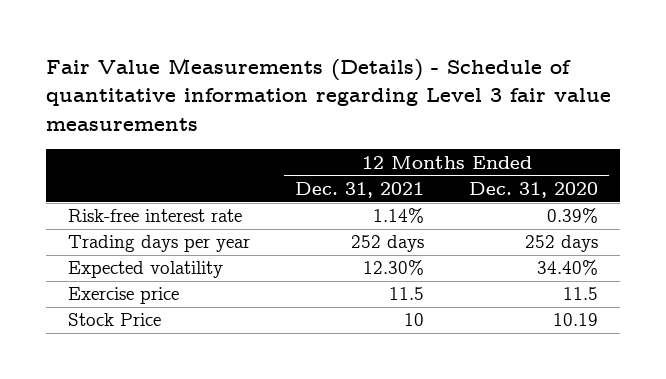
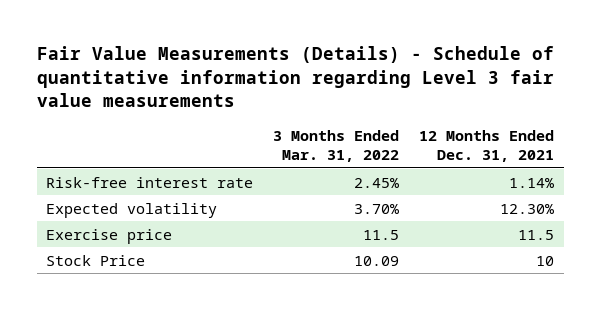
[468,181,598,198] Dec. 31, 2020 -> none
none -> [273,129,400,163] 3 Months Ended Mar. 31, 2022
[68,235,251,253] Trading days per year -> none

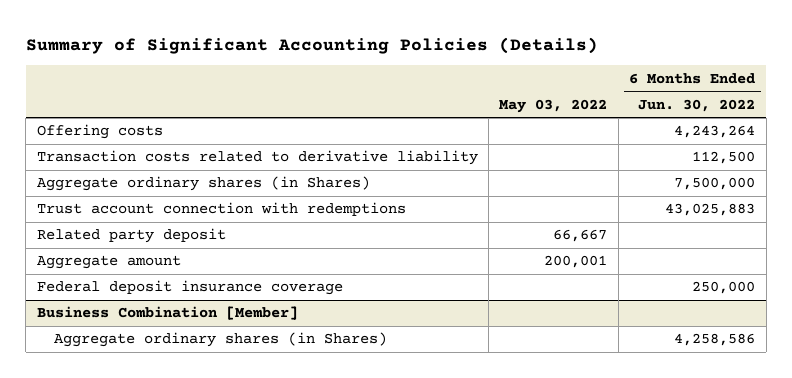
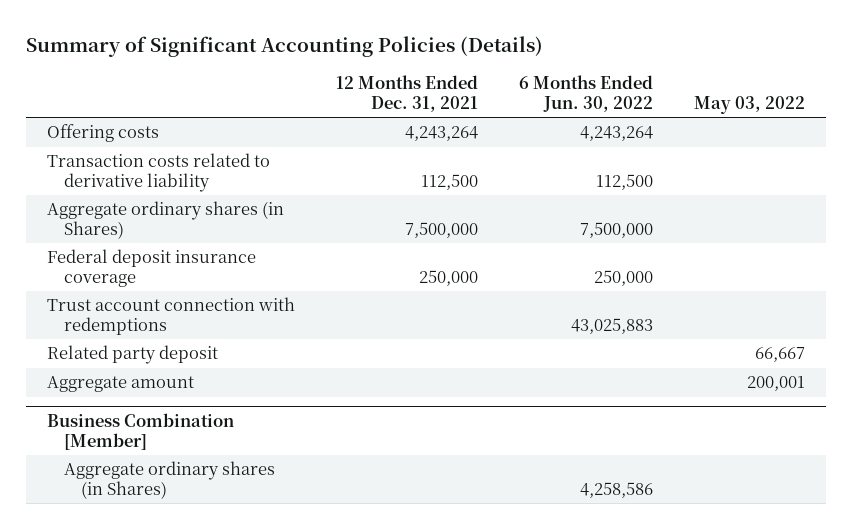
none -> [335,74,478,112] 12 Months Ended Dec. 31, 2021
[36,280,343,296] Federal deposit insurance coverage -> [46,249,256,288] Federal deposit insurance coverage

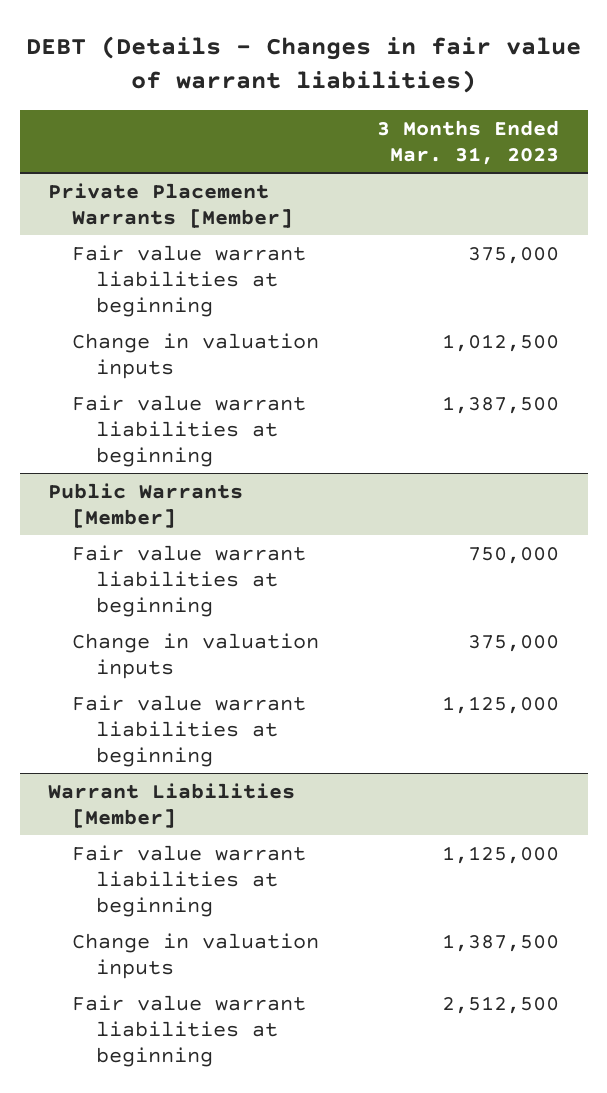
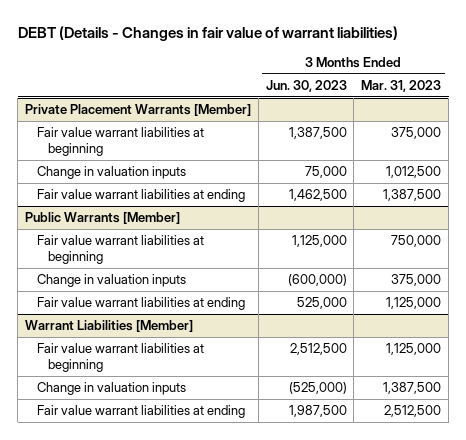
none -> [265,80,347,93] Jun. 30, 2023
[72,394,307,467] Fair value warrant liabilities at beginning -> [36,189,245,203] Fair value warrant liabilities at ending
[72,694,307,767] Fair value warrant liabilities at beginning -> [36,297,245,311] Fair value warrant liabilities at ending
[72,994,307,1067] Fair value warrant liabilities at beginning -> [36,405,245,419] Fair value warrant liabilities at ending

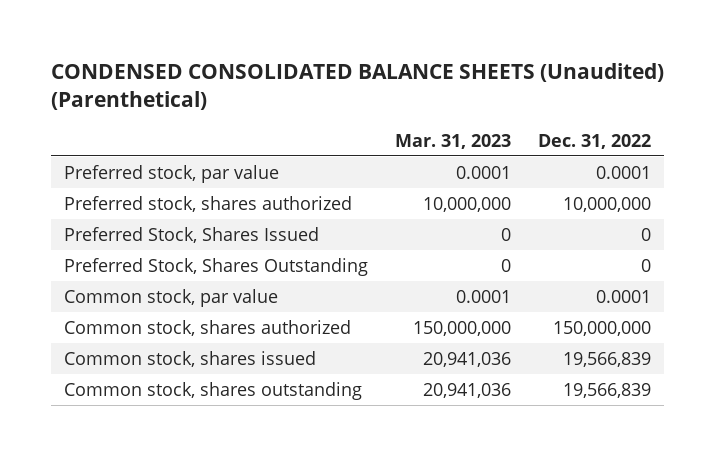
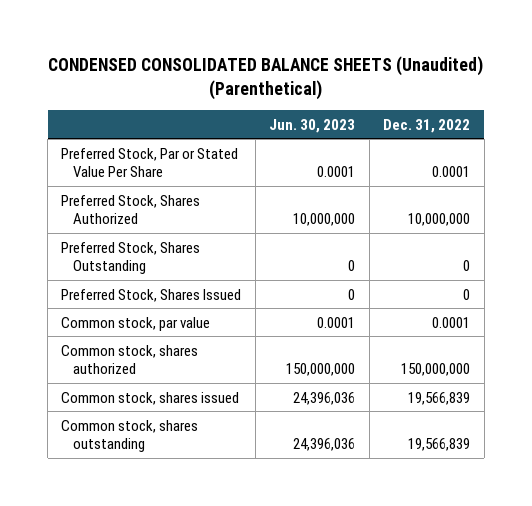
[395,133,512,149] Mar. 31, 2023 -> none
none -> [269,118,356,133] Jun. 30, 2023
[64,164,280,183] Preferred stock, par value -> [61,147,239,178] Preferred Stock, Par or Stated Value Per Share
[64,195,353,212] Preferred stock, shares authorized -> [61,194,201,225] Preferred Stock, Shares Authorized
[64,226,320,243] Preferred Stock, Shares Issued -> [61,288,242,302] Preferred Stock, Shares Issued

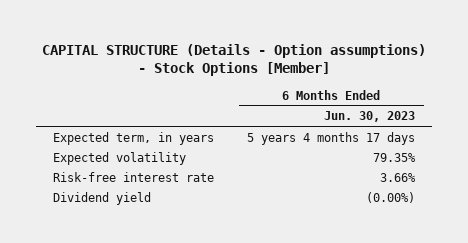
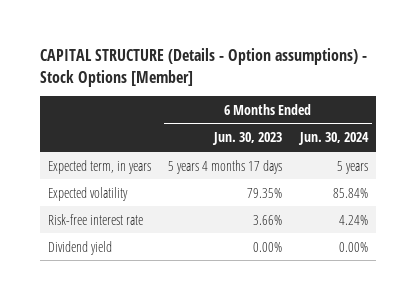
none -> [297,132,369,146] Jun. 30, 2024
[366,191,416,203] (0.00%) -> [253,241,283,252] 0.00%

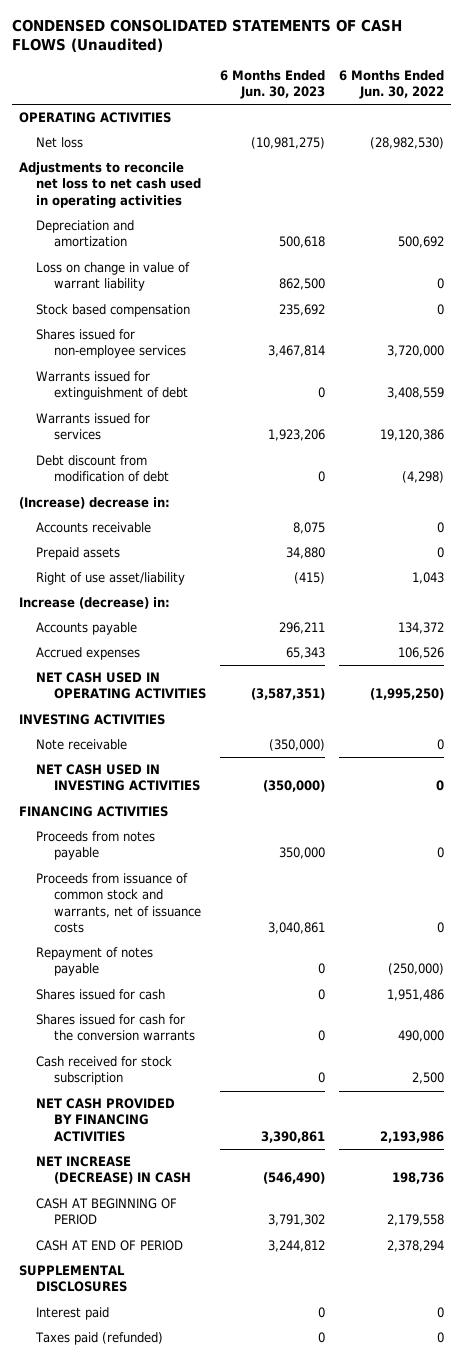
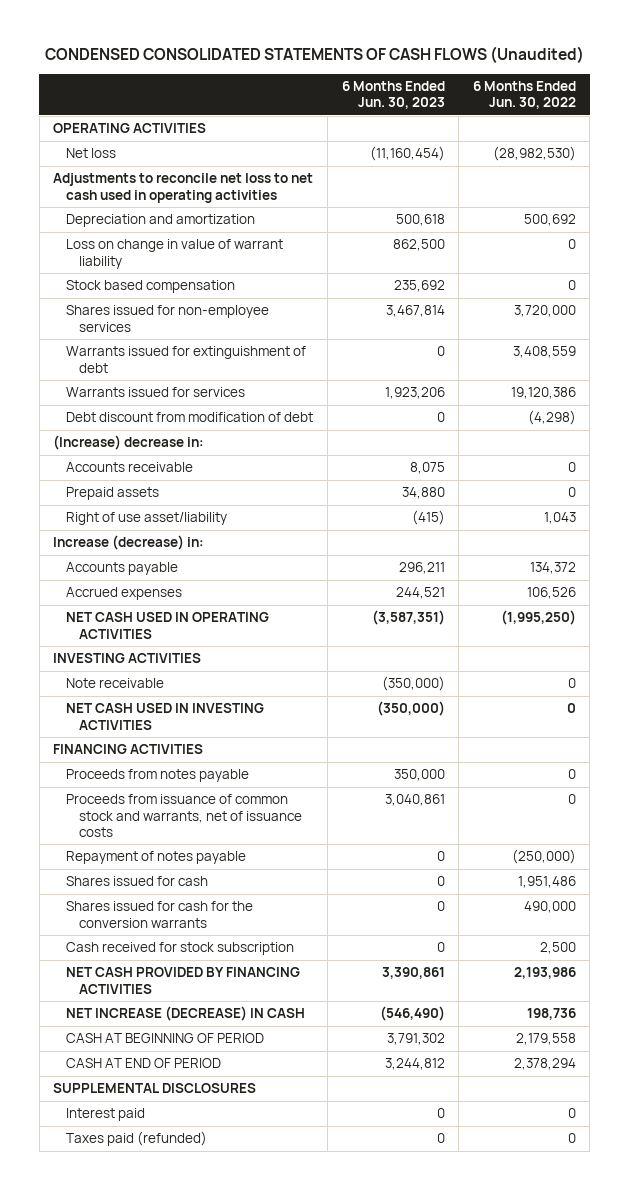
[251,137,326,150] (10,981,275) -> [369,146,445,162] (11,160,454)
[286,647,326,660] 65,343 -> [395,587,445,600] 244,521

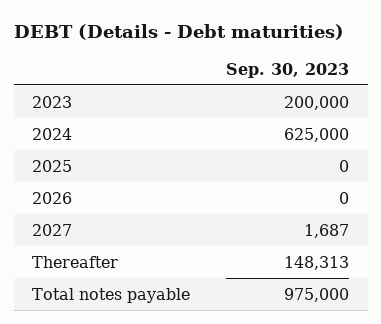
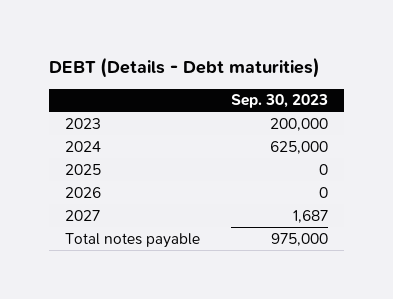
[31,255,118,268] Thereafter -> none

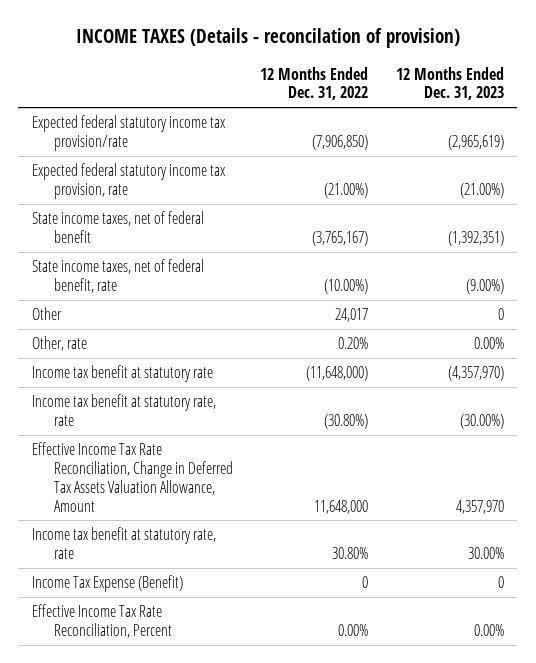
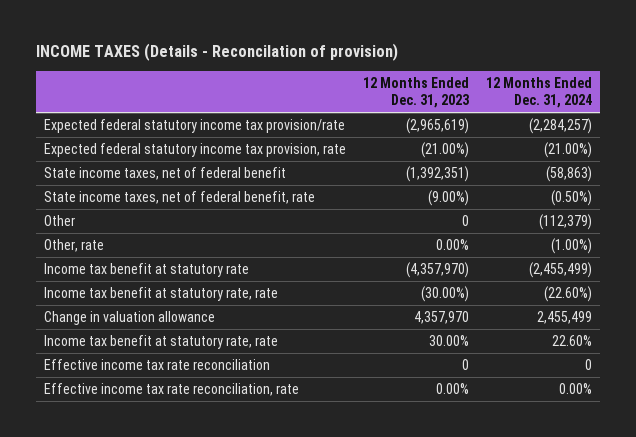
[75,28,460,49] INCOME TAXES (Details - reconcilation of provision) -> [35,43,398,62] INCOME TAXES (Details - Reconcilation of provision)
[260,66,369,101] 12 Months Ended Dec. 31, 2022 -> none
none -> [485,77,592,109] 12 Months Ended Dec. 31, 2024
[32,442,233,512] Effective Income Tax Rate Reconciliation, Change in Deferred Tax Assets Valuation Allowance, Amount -> [44,311,216,326] Change in valuation allowance
[32,575,184,593] Income Tax Expense (Benefit) -> [44,359,271,371] Effective income tax rate reconciliation
[32,604,172,639] Effective Income Tax Rate Reconciliation, Percent -> [44,383,300,397] Effective income tax rate reconciliation, rate

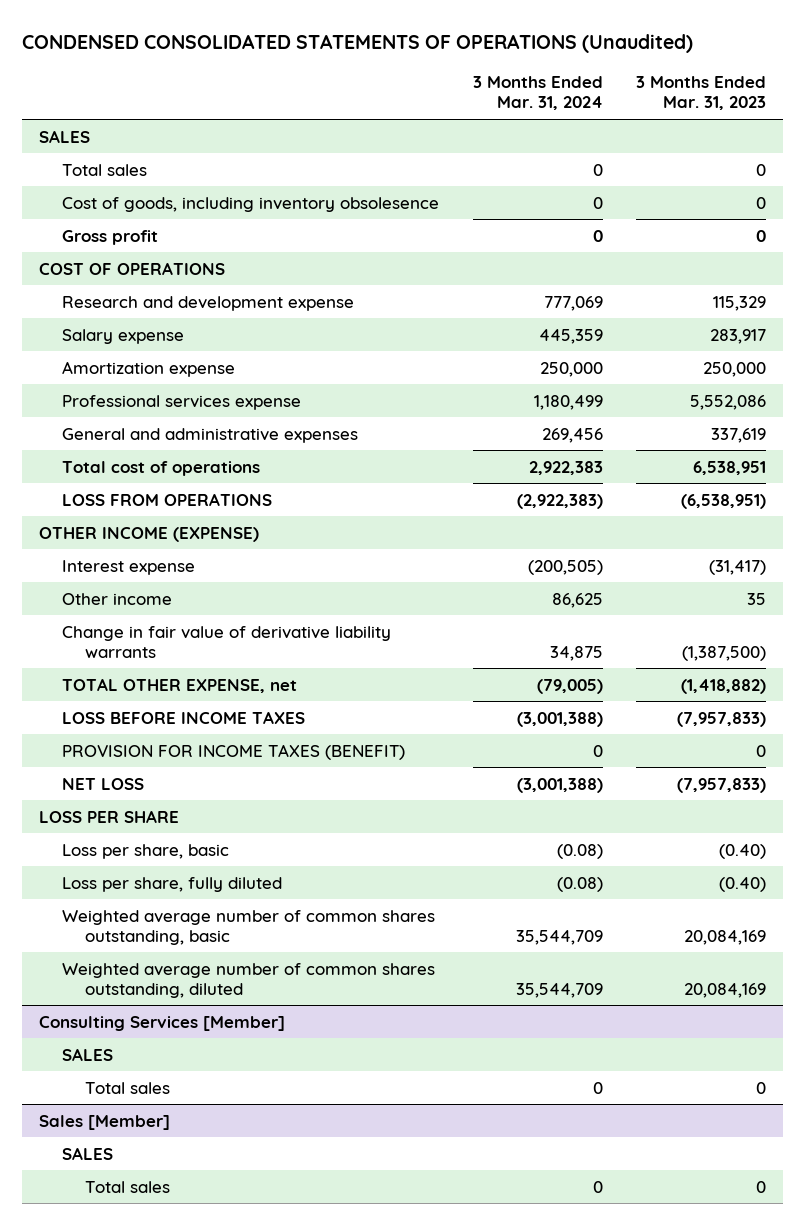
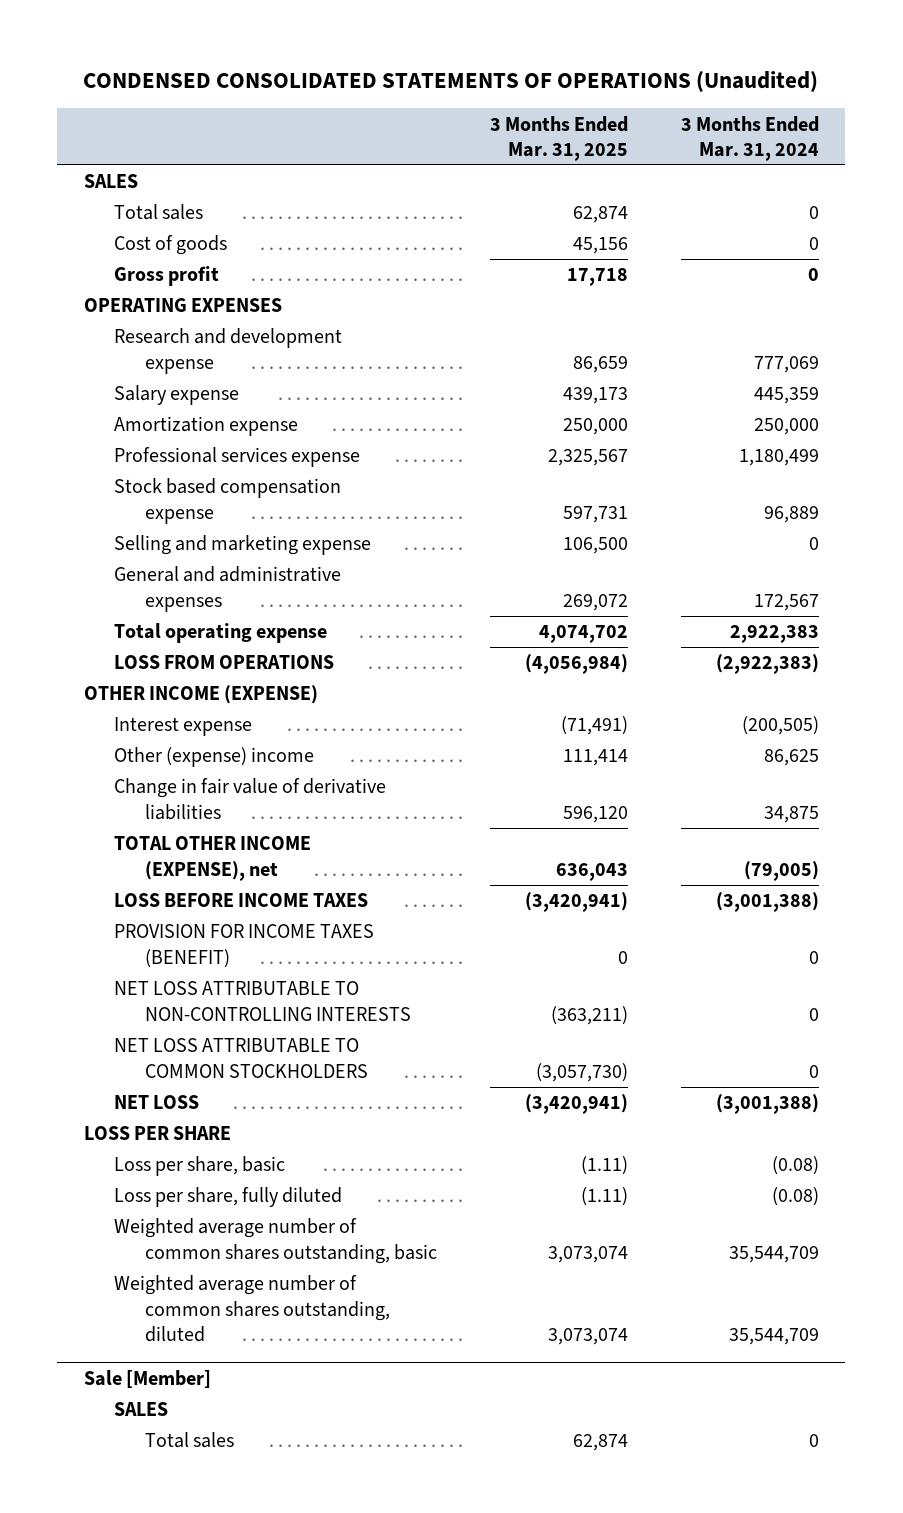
[636,76,767,111] 3 Months Ended Mar. 31, 2023 -> none
none -> [489,115,628,161] 3 Months Ended Mar. 31, 2025
[62,196,440,212] Cost of goods, including inventory obsolesence -> [114,235,228,256] Cost of goods
[38,261,225,275] COST OF OPERATIONS -> [83,298,282,313] OPERATING EXPENSES
none -> [114,478,342,524] Stock based compensation expense
none -> [114,535,372,556] Selling and marketing expense
[541,427,603,443] 269,456 -> [753,593,819,611] 172,567
[62,460,261,476] Total cost of operations -> [114,623,328,644] Total operating expense
[62,592,173,605] Other income -> [114,747,315,768] Other (expense) income
[62,625,392,658] Change in fair value of derivative liability warrants -> [114,778,387,820] Change in fair value of derivative liabilities
[62,677,298,693] TOTAL OTHER EXPENSE, net -> [114,836,312,881] TOTAL OTHER INCOME (EXPENSE), net
none -> [114,981,411,1021] NET LOSS ATTRIBUTABLE TO NON-CONTROLLING INTERESTS
none -> [114,1038,368,1078] NET LOSS ATTRIBUTABLE TO COMMON STOCKHOLDERS
[38,1015,285,1031] Consulting Services [Member] -> none
[62,1047,114,1061] SALES -> none
[85,1081,171,1094] Total sales -> none
[38,1114,170,1130] Sales [Member] -> [83,1369,211,1388] Sale [Member]

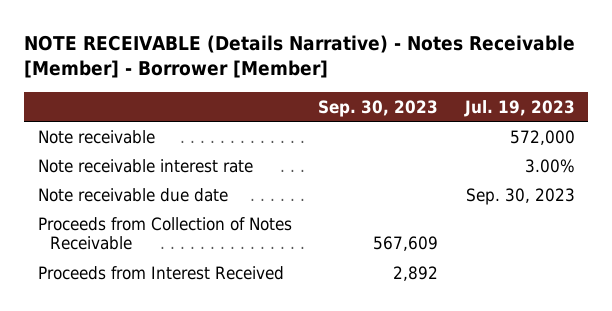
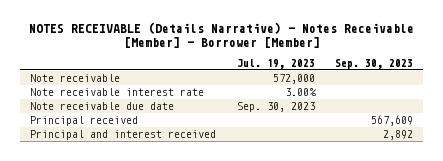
[24,34,576,79] NOTE RECEIVABLE (Details Narrative) - Notes Receivable [Member] - Borrower [Member] -> [28,22,414,49] NOTES RECEIVABLE (Details Narrative) - Notes Receivable [Member] - Borrower [Member]
[37,216,292,251] Proceeds from Collection of Notes Receivable -> [30,116,139,127] Principal received
[37,265,284,280] Proceeds from Interest Received -> [30,130,217,141] Principal and interest received

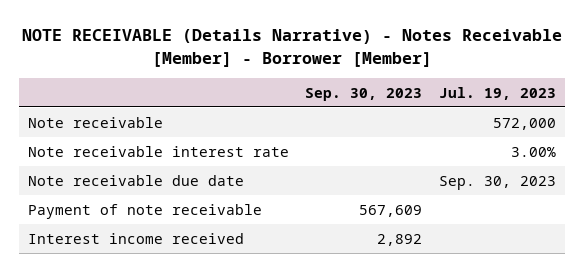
[28,22,414,49] NOTES RECEIVABLE (Details Narrative) - Notes Receivable [Member] - Borrower [Member] -> [21,29,562,67] NOTE RECEIVABLE (Details Narrative) - Notes Receivable [Member] - Borrower [Member]
[30,116,139,127] Principal received -> [27,203,262,219] Payment of note receivable
[30,130,217,141] Principal and interest received -> [27,232,244,244] Interest income received

